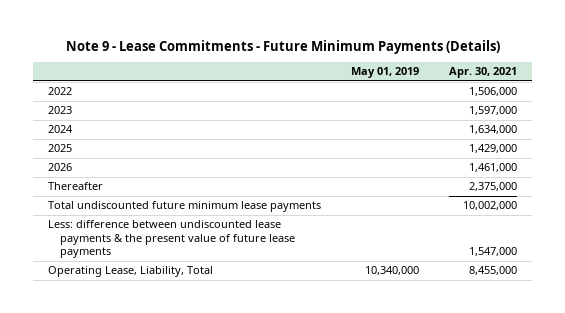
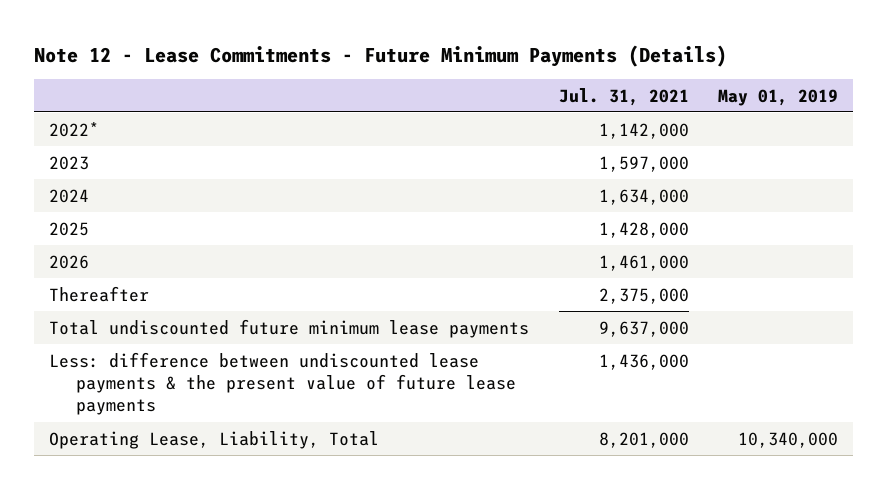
[65,39,500,54] Note 9 - Lease Commitments - Future Minimum Payments (Details) -> [34,44,728,67] Note 12 - Lease Commitments - Future Minimum Payments (Details)
[449,67,518,79] Apr. 30, 2021 -> none
none -> [558,87,689,106] Jul. 31, 2021
[48,87,73,96] 2022 -> [49,121,100,137] 2022*

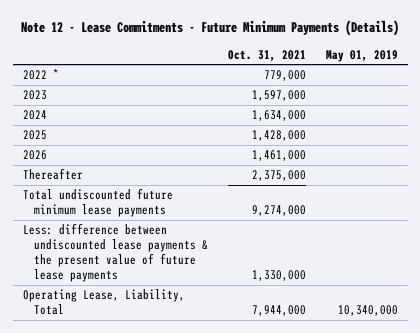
[558,87,689,106] Jul. 31, 2021 -> none
none -> [228,49,307,62] Oct. 31, 2021
[49,121,100,137] 2022* -> [22,69,59,81] 2022 *

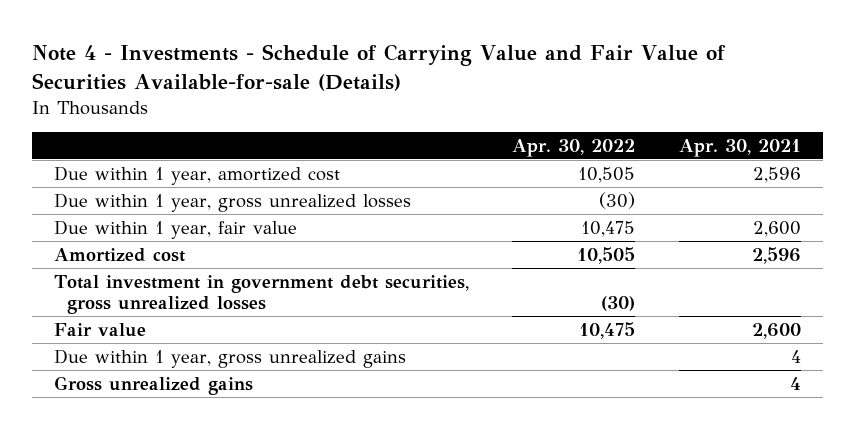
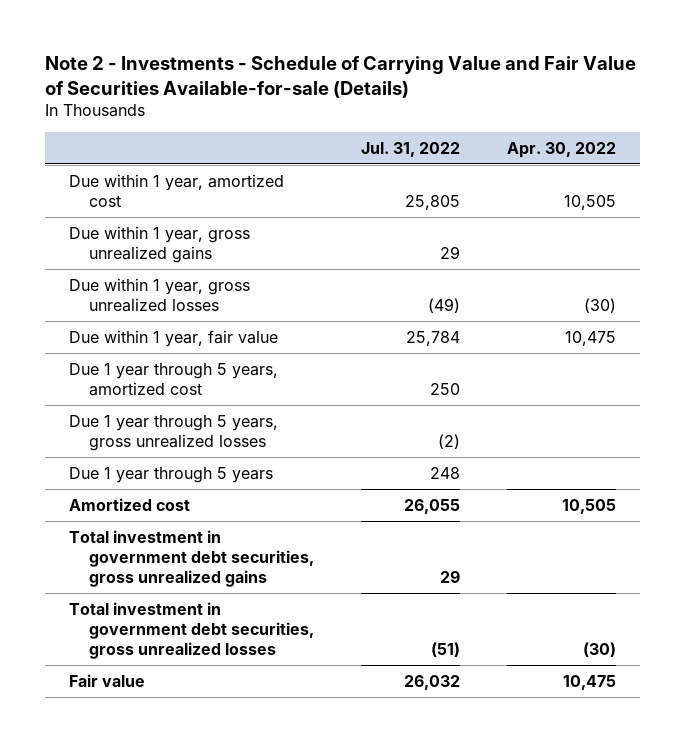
[31,44,726,91] Note 4 - Investments - Schedule of Carrying Value and Fair Value of Securities Available-for-sale (Details) -> [45,56,637,98] Note 2 - Investments - Schedule of Carrying Value and Fair Value of Securities Available-for-sale (Details)
[678,138,801,157] Apr. 30, 2021 -> none
none -> [361,141,461,157] Jul. 31, 2022
[53,348,406,368] Due within 1 year, gross unrealized gains -> [68,225,250,263] Due within 1 year, gross unrealized gains
none -> [68,362,278,396] Due 1 year through 5 years, amortized cost
none -> [68,414,278,451] Due 1 year through 5 years, gross unrealized losses
none -> [68,466,273,483] Due 1 year through 5 years
none -> [68,529,314,588] Total investment in government debt securities, gross unrealized gains
[53,375,253,395] Gross unrealized gains -> none

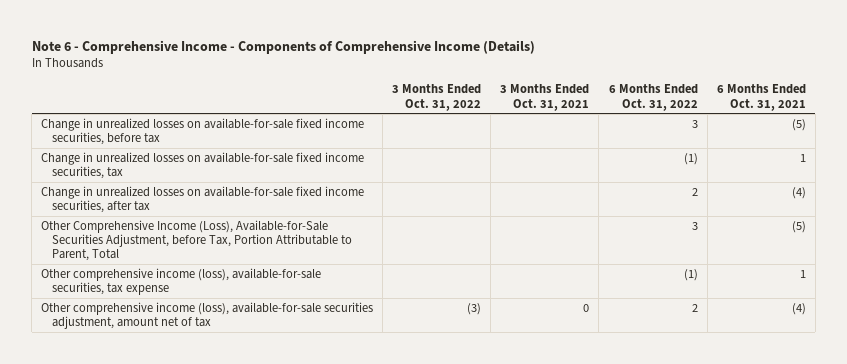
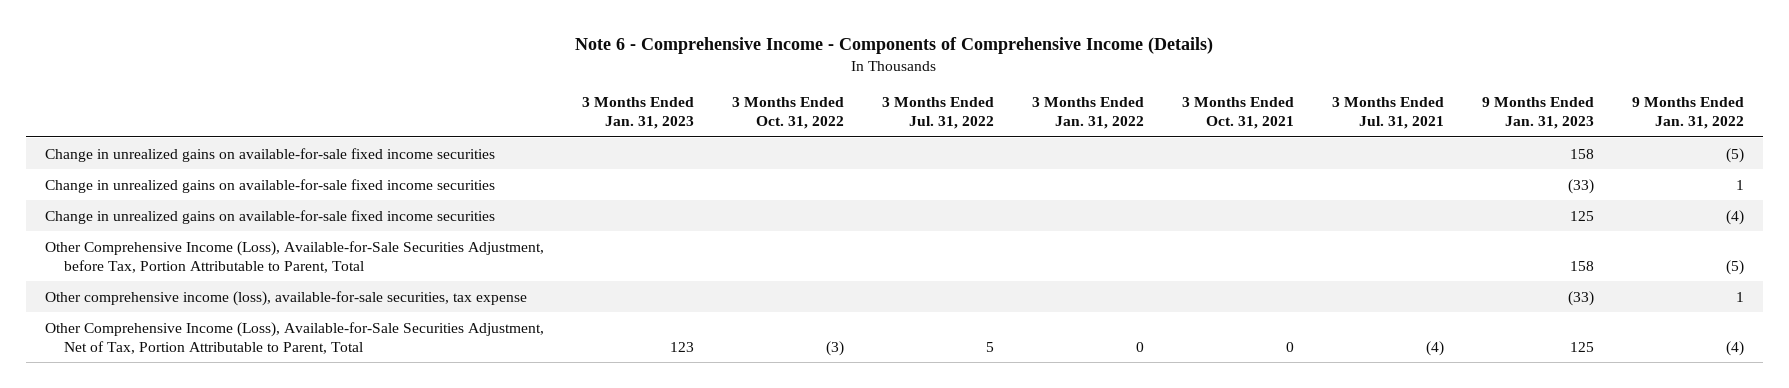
[608,84,698,111] 6 Months Ended Oct. 31, 2022 -> none
[716,84,806,111] 6 Months Ended Oct. 31, 2021 -> none
none -> [582,97,695,130] 3 Months Ended Jan. 31, 2023
none -> [881,97,994,130] 3 Months Ended Jul. 31, 2022
none -> [1031,97,1144,130] 3 Months Ended Jan. 31, 2022
none -> [1331,97,1444,130] 3 Months Ended Jul. 31, 2021
none -> [1481,97,1594,130] 9 Months Ended Jan. 31, 2023
none -> [1631,97,1744,130] 9 Months Ended Jan. 31, 2022
[41,117,365,146] Change in unrealized losses on available-for-sale fixed income securities, before tax -> [45,147,496,162] Change in unrealized gains on available-for-sale fixed income securities
[41,151,365,180] Change in unrealized losses on available-for-sale fixed income securities, tax -> [45,178,496,193] Change in unrealized gains on available-for-sale fixed income securities
[41,185,365,214] Change in unrealized losses on available-for-sale fixed income securities, after tax -> [45,209,496,224] Change in unrealized gains on available-for-sale fixed income securities
[41,301,374,330] Other comprehensive income (loss), available-for-sale securities adjustment, amount net of tax -> [45,321,545,354] Other Comprehensive Income (Loss), Available-for-Sale Securities Adjustment, Net of Tax, Portion Attributable to Parent, Total

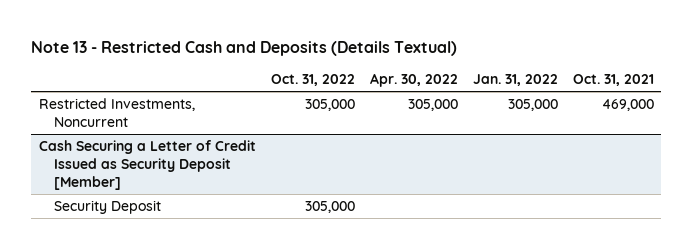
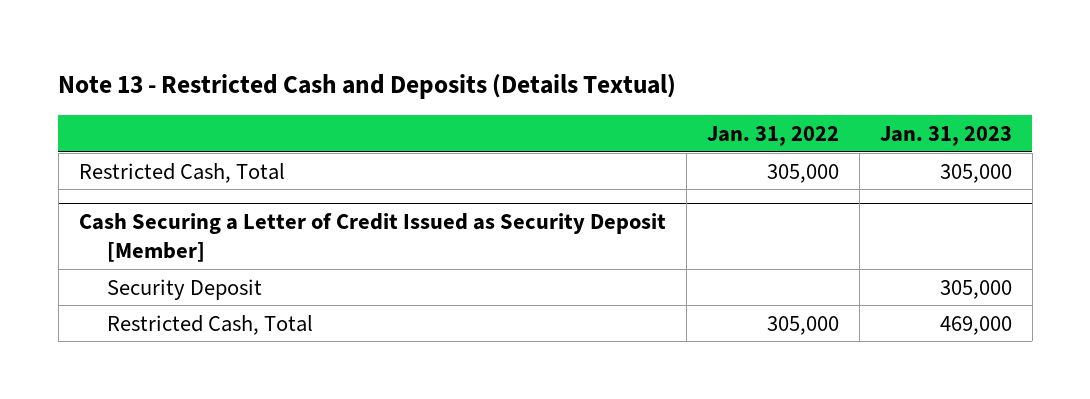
[270,74,355,87] Oct. 31, 2022 -> none
[369,73,458,88] Apr. 30, 2022 -> none
[572,74,654,87] Oct. 31, 2021 -> none
none -> [879,125,1012,146] Jan. 31, 2023
[38,98,195,128] Restricted Investments, Noncurrent -> none
none -> [78,162,285,183] Restricted Cash, Total
none -> [106,314,313,335] Restricted Cash, Total

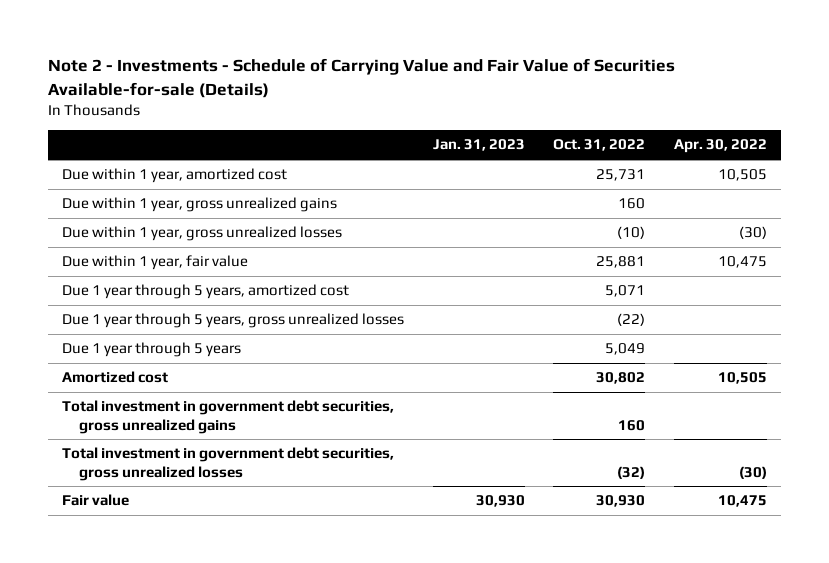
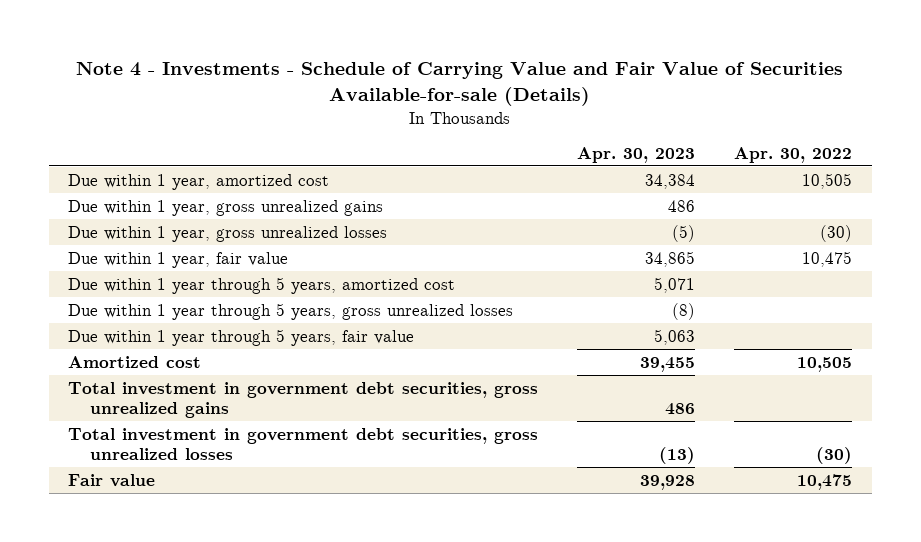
[48,58,676,98] Note 2 - Investments - Schedule of Carrying Value and Fair Value of Securities Available-for-sale (Details) -> [76,61,844,106] Note 4 - Investments - Schedule of Carrying Value and Fair Value of Securities Available-for-sale (Details)
[432,139,525,152] Jan. 31, 2023 -> none
[553,139,646,152] Oct. 31, 2022 -> none
none -> [577,146,696,163] Apr. 30, 2023
[62,284,350,300] Due 1 year through 5 years, amortized cost -> [68,276,456,294] Due within 1 year through 5 years, amortized cost
[62,313,405,329] Due 1 year through 5 years, gross unrealized losses -> [68,302,514,320] Due within 1 year through 5 years, gross unrealized losses
[62,342,242,358] Due 1 year through 5 years -> [68,328,415,346] Due within 1 year through 5 years, fair value

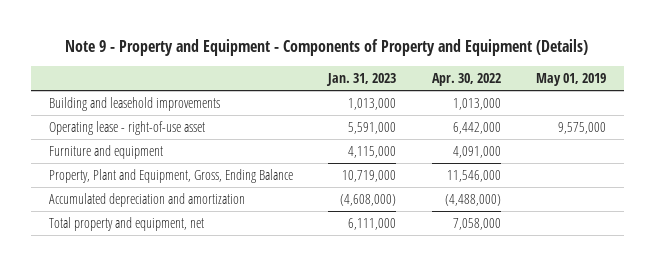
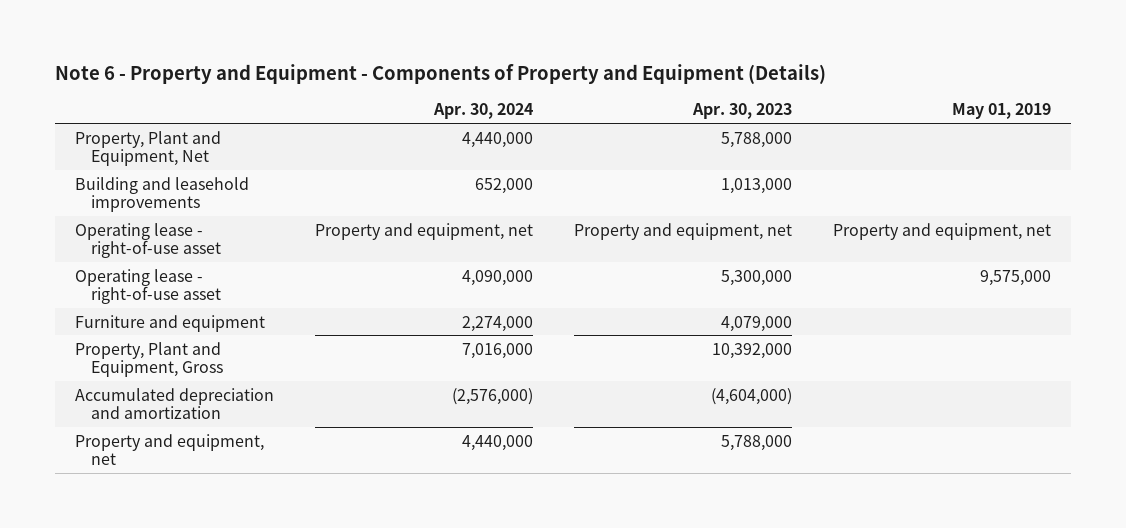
[65,39,589,57] Note 9 - Property and Equipment - Components of Property and Equipment (Details) -> [55,63,827,84] Note 6 - Property and Equipment - Components of Property and Equipment (Details)
[326,73,397,87] Jan. 31, 2023 -> none
[431,73,501,87] Apr. 30, 2022 -> none
none -> [433,103,534,120] Apr. 30, 2024
none -> [691,103,792,120] Apr. 30, 2023
none -> [75,130,222,167] Property, Plant and Equipment, Net
none -> [75,222,221,259] Operating lease - right-of-use asset
[48,168,293,183] Property, Plant and Equipment, Gross, Ending Balance -> [75,341,223,378] Property, Plant and Equipment, Gross
[48,216,204,231] Total property and equipment, net -> [75,433,265,466] Property and equipment, net

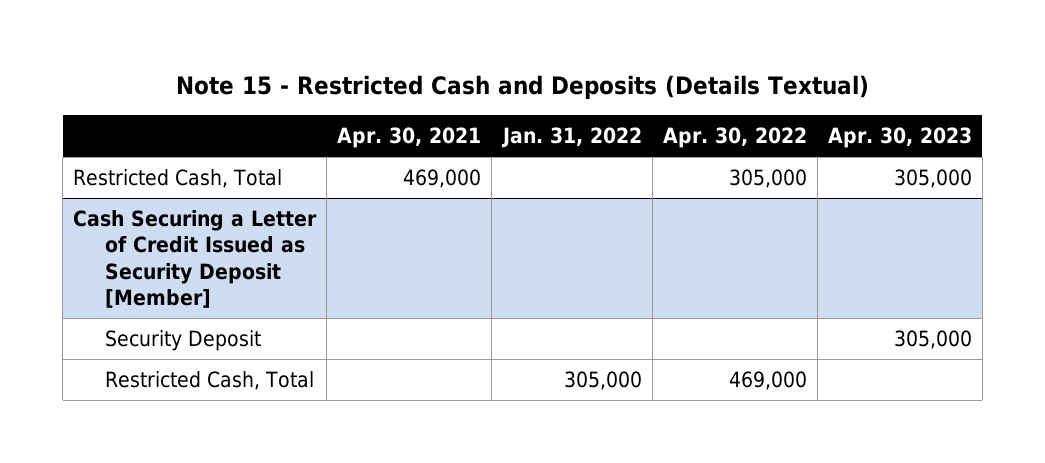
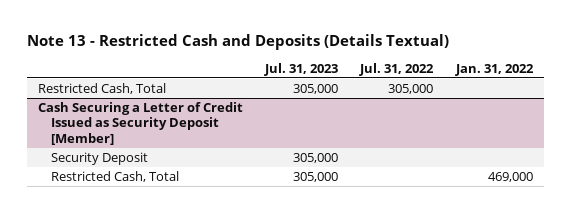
[176,75,870,100] Note 15 - Restricted Cash and Deposits (Details Textual) -> [27,34,450,51] Note 13 - Restricted Cash and Deposits (Details Textual)
[337,126,482,148] Apr. 30, 2021 -> none
[662,126,807,148] Apr. 30, 2022 -> none
[827,126,972,148] Apr. 30, 2023 -> none
none -> [264,62,339,76] Jul. 31, 2023
none -> [359,62,435,76] Jul. 31, 2022
[563,371,642,391] 305,000 -> [487,171,533,182] 469,000

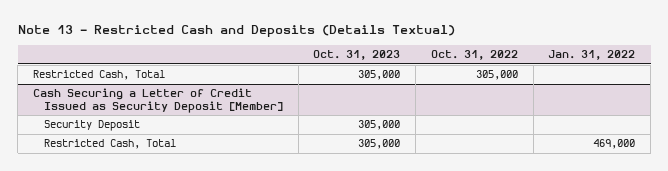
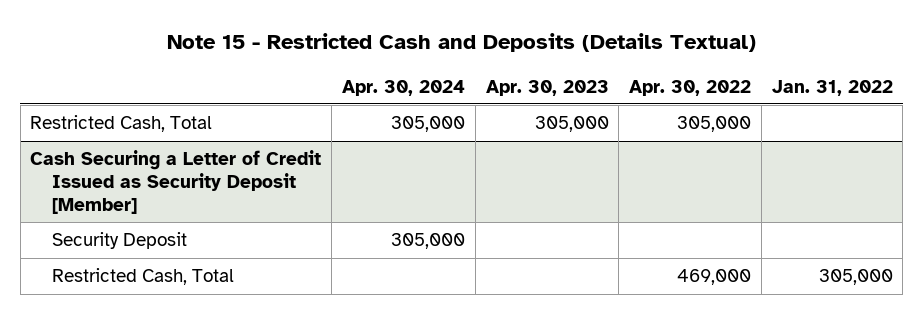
[17,25,455,38] Note 13 - Restricted Cash and Deposits (Details Textual) -> [166,33,756,53] Note 15 - Restricted Cash and Deposits (Details Textual)
[313,50,401,61] Oct. 31, 2023 -> none
[430,50,518,61] Oct. 31, 2022 -> none
none -> [341,79,465,96] Apr. 30, 2024
none -> [485,79,609,96] Apr. 30, 2023
none -> [629,79,752,96] Apr. 30, 2022
[593,139,636,150] 469,000 -> [818,269,893,286] 305,000

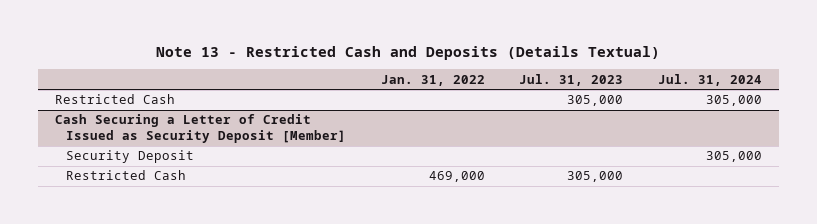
[166,33,756,53] Note 15 - Restricted Cash and Deposits (Details Textual) -> [156,45,661,60] Note 13 - Restricted Cash and Deposits (Details Textual)
[341,79,465,96] Apr. 30, 2024 -> none
[485,79,609,96] Apr. 30, 2023 -> none
[629,79,752,96] Apr. 30, 2022 -> none
none -> [519,73,624,86] Jul. 31, 2023
none -> [657,73,762,86] Jul. 31, 2024
[30,115,213,133] Restricted Cash, Total -> [54,94,175,105] Restricted Cash
[52,268,235,286] Restricted Cash, Total -> [66,170,187,181] Restricted Cash
[818,269,893,286] 305,000 -> [428,171,485,183] 469,000

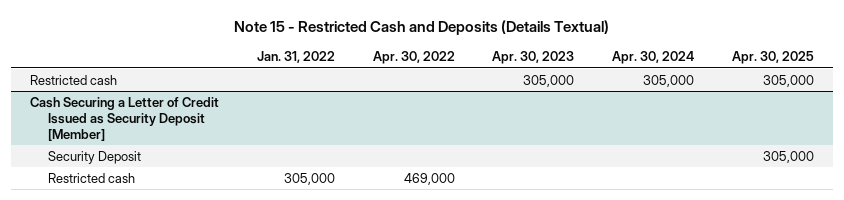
[156,45,661,60] Note 13 - Restricted Cash and Deposits (Details Textual) -> [234,19,610,35] Note 15 - Restricted Cash and Deposits (Details Textual)
[519,73,624,86] Jul. 31, 2023 -> none
[657,73,762,86] Jul. 31, 2024 -> none
none -> [372,51,455,65] Apr. 30, 2022
none -> [492,51,575,65] Apr. 30, 2023
none -> [612,51,695,65] Apr. 30, 2024
none -> [731,51,814,65] Apr. 30, 2025
[54,94,175,105] Restricted Cash -> [30,75,118,86] Restricted cash
[66,170,187,181] Restricted Cash -> [47,173,135,184] Restricted cash
[428,171,485,183] 469,000 -> [283,173,335,186] 305,000

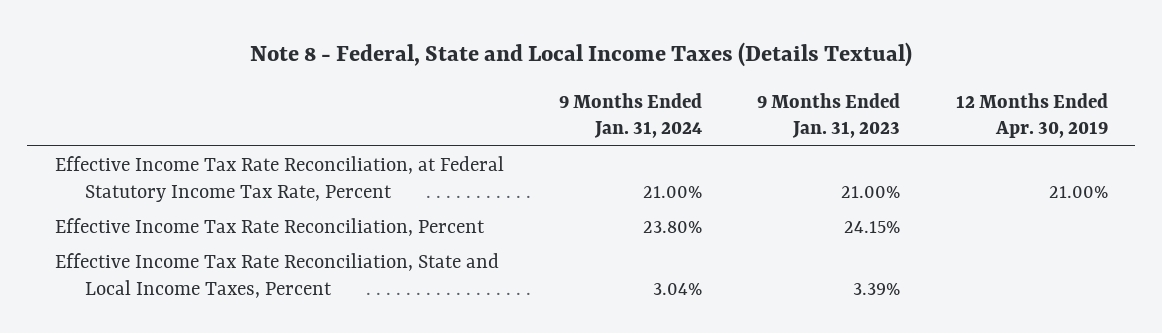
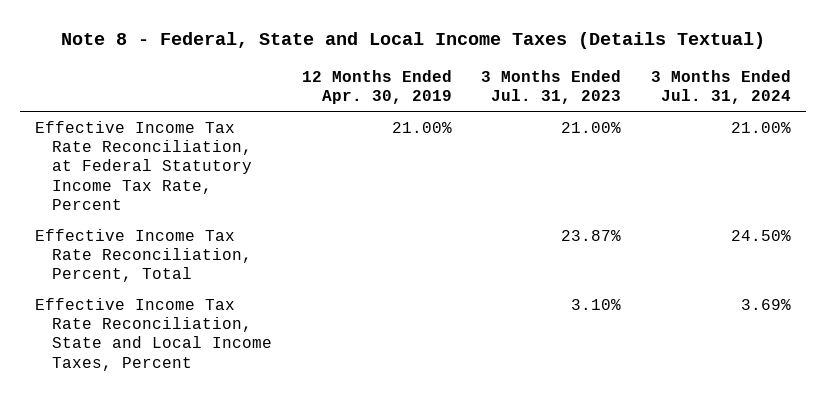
[558,92,702,139] 9 Months Ended Jan. 31, 2024 -> none
[757,92,901,139] 9 Months Ended Jan. 31, 2023 -> none
none -> [481,69,622,105] 3 Months Ended Jul. 31, 2023
none -> [650,69,791,105] 3 Months Ended Jul. 31, 2024
[54,217,485,236] Effective Income Tax Rate Reconciliation, Percent -> [34,228,252,283] Effective Income Tax Rate Reconciliation, Percent, Total

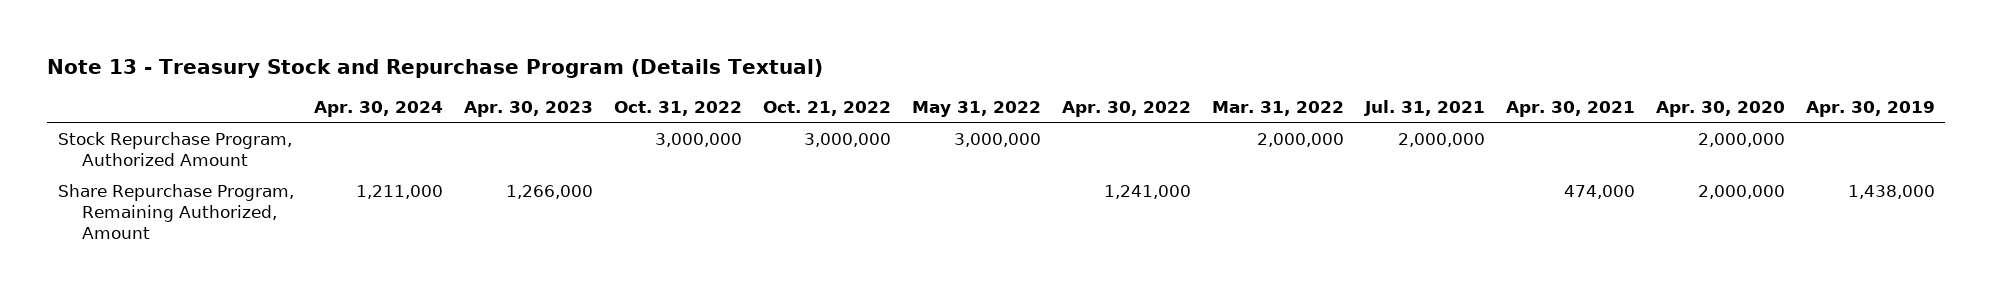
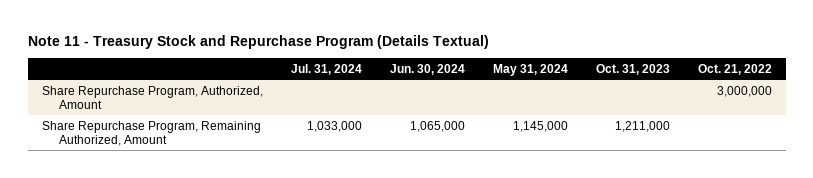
[47,58,824,78] Note 13 - Treasury Stock and Repurchase Program (Details Textual) -> [27,35,489,50] Note 11 - Treasury Stock and Repurchase Program (Details Textual)
[314,101,444,118] Apr. 30, 2024 -> none
[464,101,594,118] Apr. 30, 2023 -> none
[614,101,743,117] Oct. 31, 2022 -> none
[912,101,1042,118] May 31, 2022 -> none
[1062,101,1192,118] Apr. 30, 2022 -> none
[1212,101,1345,117] Mar. 31, 2022 -> none
[1364,100,1486,117] Jul. 31, 2021 -> none
[1505,101,1635,118] Apr. 30, 2021 -> none
[1655,101,1785,118] Apr. 30, 2020 -> none
[1805,101,1935,118] Apr. 30, 2019 -> none
none -> [290,64,362,76] Jul. 31, 2024
none -> [389,64,465,76] Jun. 30, 2024
none -> [492,64,568,77] May 31, 2024
none -> [595,64,670,76] Oct. 31, 2023
[57,131,292,166] Stock Repurchase Program, Authorized Amount -> [41,85,263,109] Share Repurchase Program, Authorized, Amount

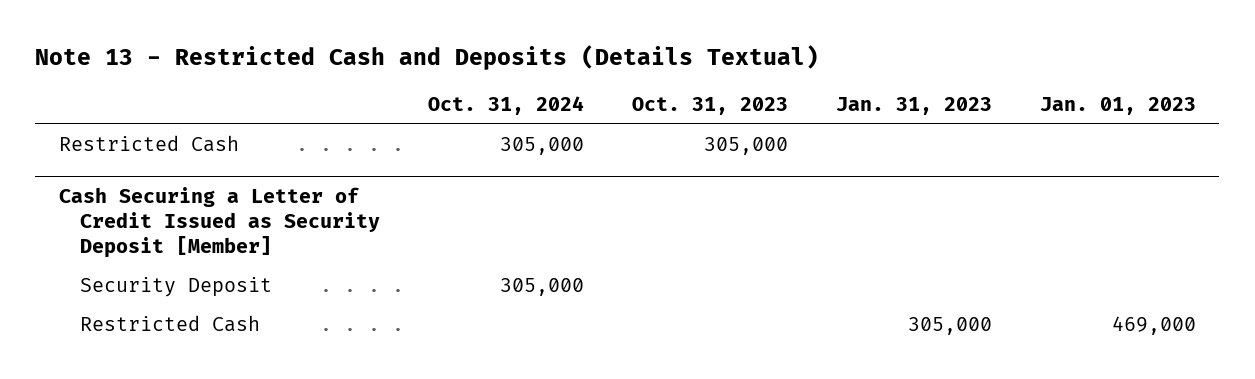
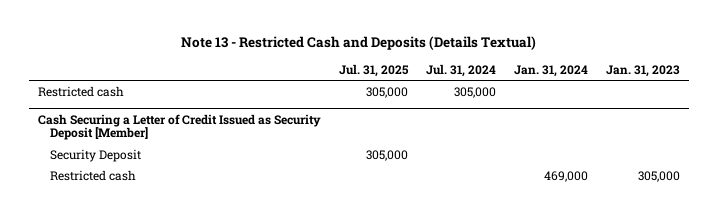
[428,96,585,116] Oct. 31, 2024 -> none
[632,97,789,116] Oct. 31, 2023 -> none
[1039,97,1196,116] Jan. 01, 2023 -> none
none -> [338,63,409,77] Jul. 31, 2025
none -> [425,63,496,77] Jul. 31, 2024
none -> [513,64,588,77] Jan. 31, 2024
[58,135,239,153] Restricted Cash -> [37,85,124,97] Restricted cash
[80,315,261,333] Restricted Cash -> [49,169,136,181] Restricted cash

